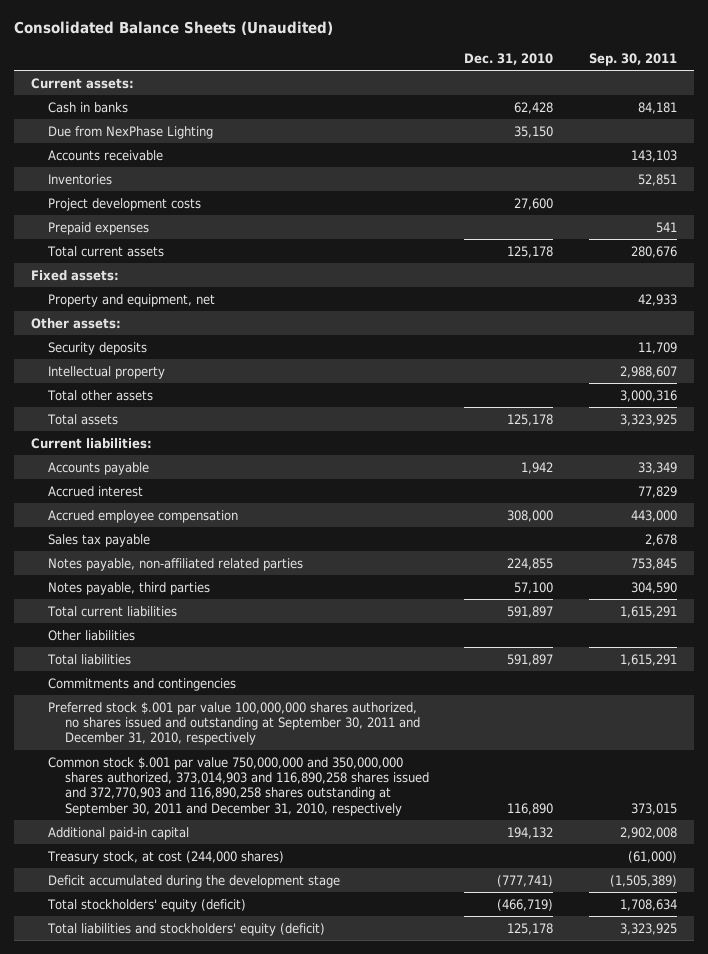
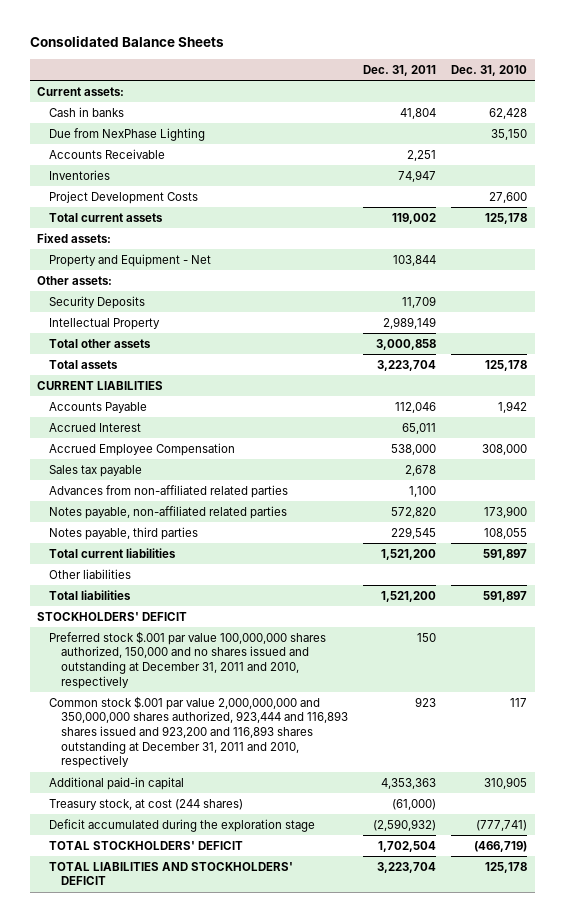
[13,21,333,36] Consolidated Balance Sheets (Unaudited) -> [29,36,224,48] Consolidated Balance Sheets
[588,52,677,66] Sep. 30, 2011 -> none
none -> [363,64,437,76] Dec. 31, 2011
[48,149,164,161] Accounts receivable -> [49,148,166,159] Accounts Receivable
[48,221,150,235] Prepaid expenses -> none
[48,197,202,211] Project development costs -> [49,190,199,204] Project Development Costs
[48,293,216,307] Property and equipment, net -> [49,253,212,267] Property and Equipment - Net
[48,341,148,355] Security deposits -> [49,295,146,309] Security Deposits
[48,365,166,379] Intellectual property -> [49,317,161,330] Intellectual Property
[31,437,153,449] Current liabilities: -> [37,380,164,390] CURRENT LIABILITIES
[48,461,150,475] Accounts payable -> [49,401,148,413] Accounts Payable
[48,485,144,497] Accrued interest -> [49,422,142,432] Accrued Interest
[48,509,239,523] Accrued employee compensation -> [49,442,236,456] Accrued Employee Compensation
none -> [49,484,289,498] Advances from non-affiliated related parties
[507,557,554,570] 224,855 -> [484,505,528,518] 173,900
[514,581,554,594] 57,100 -> [484,527,528,539] 108,055
[48,677,237,691] Commitments and contingencies -> none
none -> [37,611,188,621] STOCKHOLDERS' DEFICIT
[48,701,421,746] Preferred stock $.001 par value 100,000,000 shares authorized, no shares issued and outstanding at September 30, 2011 and December 31, 2010, respectively -> [49,630,327,689] Preferred stock $.001 par value 100,000,000 shares authorized, 150,000 and no shares issued and outstanding at December 31, 2011 and 2010, respectively
[48,756,430,816] Common stock $.001 par value 750,000,000 and 350,000,000 shares authorized, 373,014,903 and 116,890,258 shares issued and 372,770,903 and 116,890,258 shares outstanding at September 30, 2011 and December 31, 2010, respectively -> [49,695,349,769] Common stock $.001 par value 2,000,000,000 and 350,000,000 shares authorized, 923,444 and 116,893 shares issued and 923,200 and 116,893 shares outstanding at December 31, 2011 and 2010, respectively
[507,802,554,815] 116,890 -> [510,697,528,707] 117
[507,826,554,839] 194,132 -> [484,776,528,789] 310,905
[47,850,285,864] Treasury stock, at cost (244,000 shares) -> [49,798,244,810] Treasury stock, at cost (244 shares)
[48,874,341,888] Deficit accumulated during the development stage -> [49,818,316,832] Deficit accumulated during the exploration stage
[47,898,247,912] Total stockholders' equity (deficit) -> [49,840,244,850] TOTAL STOCKHOLDERS' DEFICIT
[47,922,326,936] Total liabilities and stockholders' equity (deficit) -> [49,861,294,886] TOTAL LIABILITIES AND STOCKHOLDERS' DEFICIT

